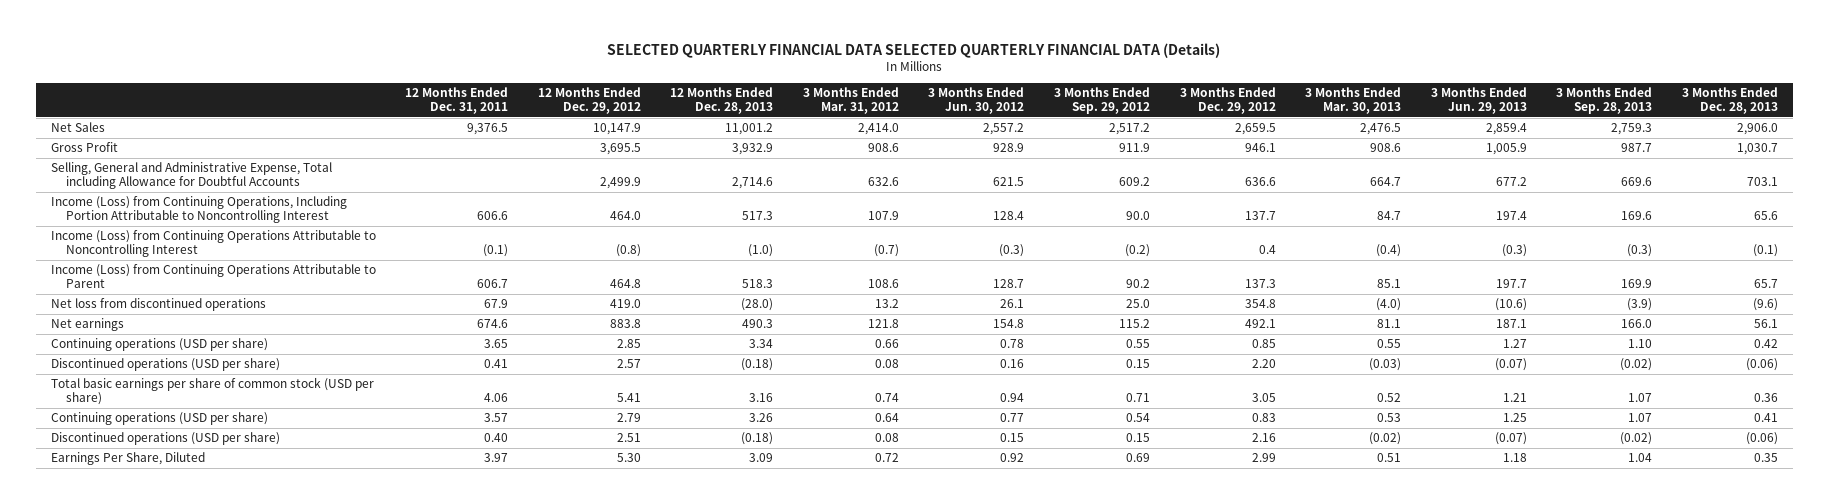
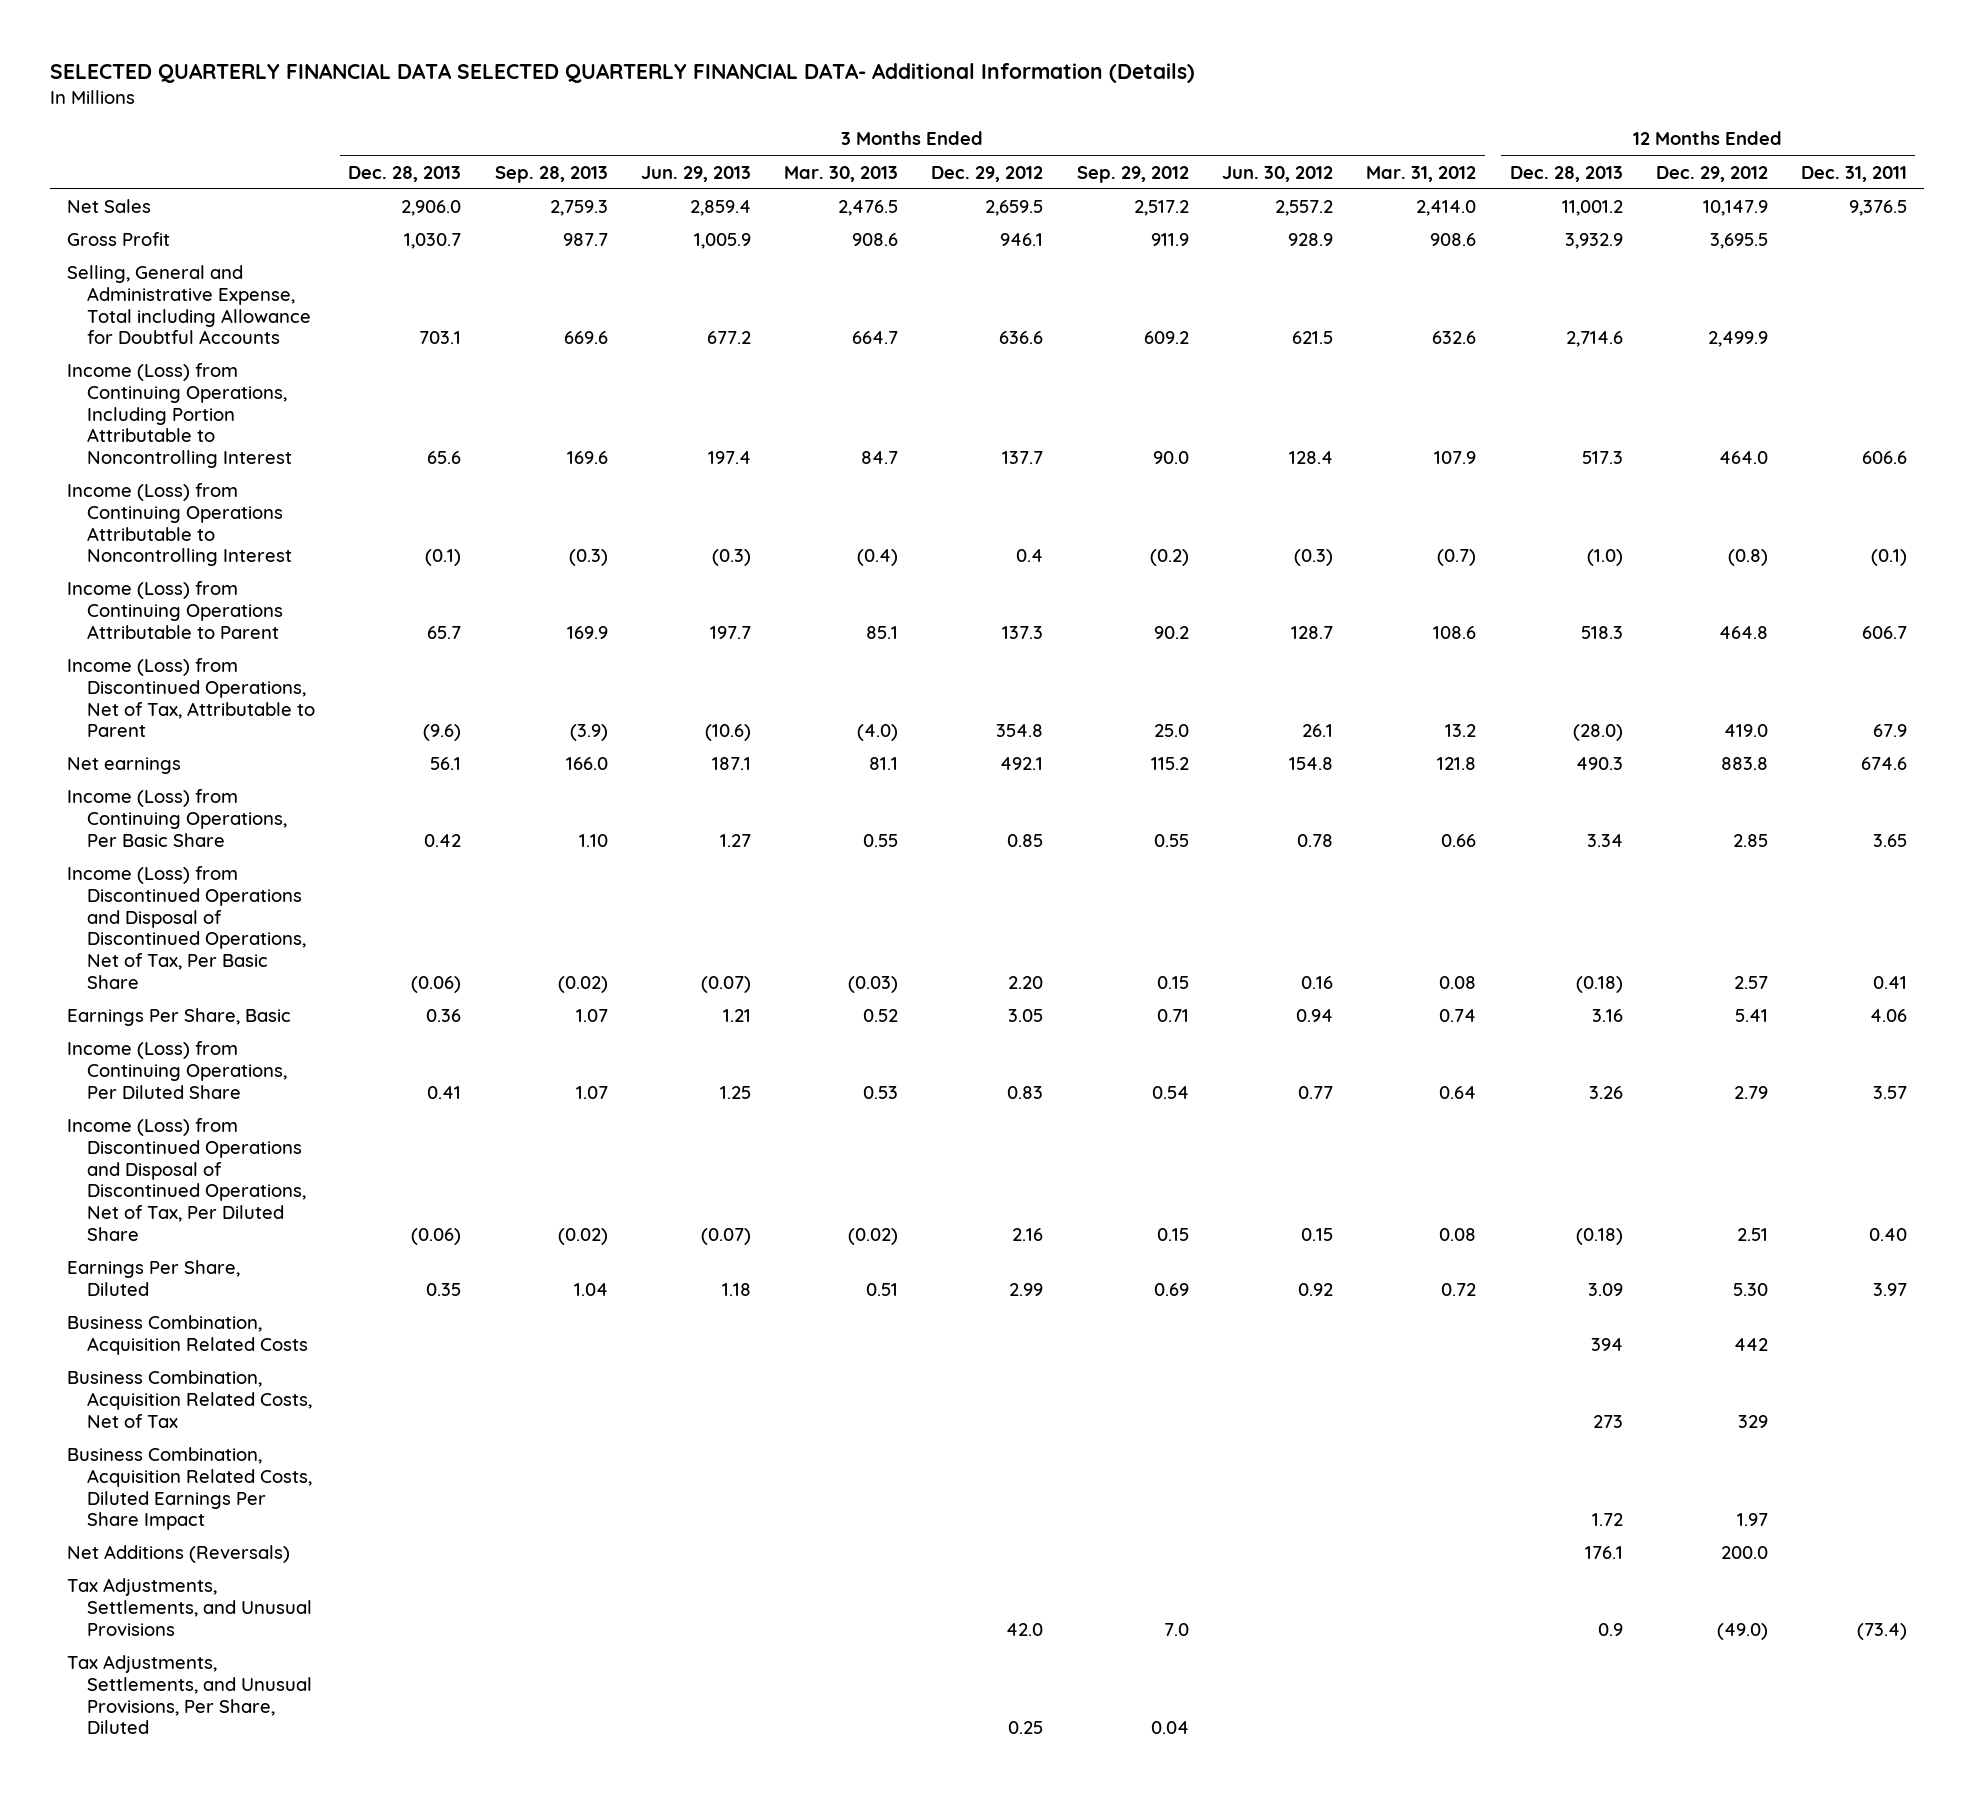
[607,42,1221,58] SELECTED QUARTERLY FINANCIAL DATA SELECTED QUARTERLY FINANCIAL DATA (Details) -> [50,62,1196,83] SELECTED QUARTERLY FINANCIAL DATA SELECTED QUARTERLY FINANCIAL DATA- Additional Information (Details)
[50,298,266,312] Net loss from discontinued operations -> [66,658,315,738] Income (Loss) from Discontinued Operations, Net of Tax, Attributable to Parent
[50,338,268,352] Continuing operations (USD per share) -> [66,789,287,847] Income (Loss) from Continuing Operations, Per Basic Share
[50,358,280,372] Discontinued operations (USD per share) -> [66,866,306,989] Income (Loss) from Discontinued Operations and Disposal of Discontinued Operations, Net of Tax, Per Basic Share
[50,377,374,406] Total basic earnings per share of common stock (USD per share) -> [66,1008,291,1027] Earnings Per Share, Basic
[50,412,268,426] Continuing operations (USD per share) -> [66,1041,287,1099] Income (Loss) from Continuing Operations, Per Diluted Share
[50,432,280,446] Discontinued operations (USD per share) -> [66,1118,306,1241] Income (Loss) from Discontinued Operations and Disposal of Discontinued Operations, Net of Tax, Per Diluted Share
none -> [66,1315,308,1355] Business Combination, Acquisition Related Costs
none -> [66,1370,312,1428] Business Combination, Acquisition Related Costs, Net of Tax
none -> [66,1447,312,1531] Business Combination, Acquisition Related Costs, Diluted Earnings Per Share Impact
none -> [66,1545,290,1564] Net Additions (Reversals)
none -> [66,1578,312,1636] Tax Adjustments, Settlements, and Unusual Provisions
none -> [66,1655,312,1735] Tax Adjustments, Settlements, and Unusual Provisions, Per Share, Diluted

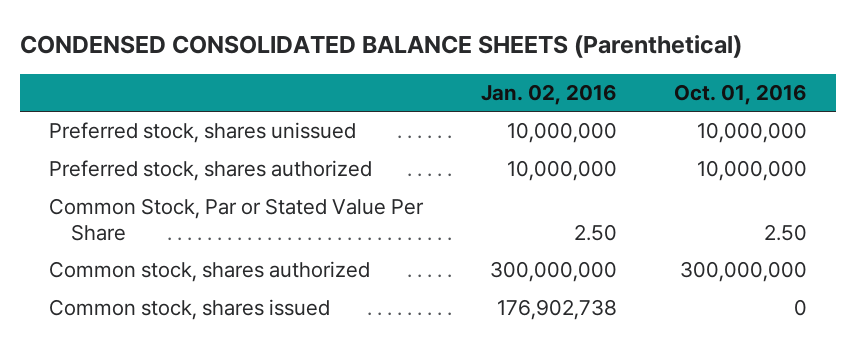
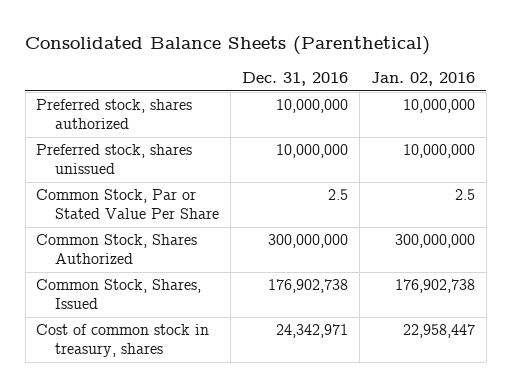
[20,34,743,58] CONDENSED CONSOLIDATED BALANCE SHEETS (Parenthetical) -> [25,35,431,55] Consolidated Balance Sheets (Parenthetical)
[674,83,808,105] Oct. 01, 2016 -> none
none -> [242,71,349,86] Dec. 31, 2016
[49,122,357,144] Preferred stock, shares unissued -> [36,144,193,174] Preferred stock, shares unissued
[573,223,617,241] 2.50 -> [454,189,475,201] 2.5
[49,261,371,283] Common stock, shares authorized -> [36,234,198,264] Common Stock, Shares Authorized
[49,299,331,321] Common stock, shares issued -> [36,279,202,309] Common Stock, Shares, Issued
none -> [36,324,210,357] Cost of common stock in treasury, shares

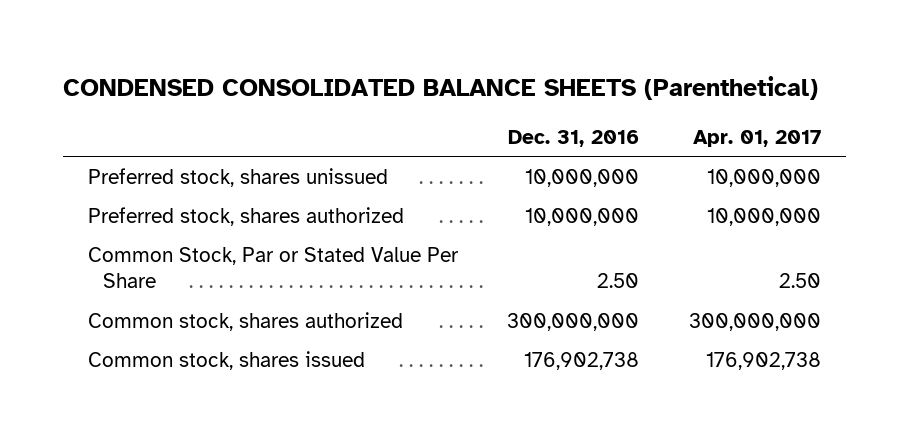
[25,35,431,55] Consolidated Balance Sheets (Parenthetical) -> [63,75,819,100] CONDENSED CONSOLIDATED BALANCE SHEETS (Parenthetical)
[370,71,475,86] Jan. 02, 2016 -> none
none -> [692,129,821,147] Apr. 01, 2017
[36,324,210,357] Cost of common stock in treasury, shares -> none
[36,99,193,129] Preferred stock, shares authorized -> [87,206,404,226] Preferred stock, shares authorized
[328,189,349,201] 2.5 -> [597,273,640,289] 2.50
[36,234,198,264] Common Stock, Shares Authorized -> [87,311,403,331] Common stock, shares authorized
[36,279,202,309] Common Stock, Shares, Issued -> [87,350,365,370] Common stock, shares issued

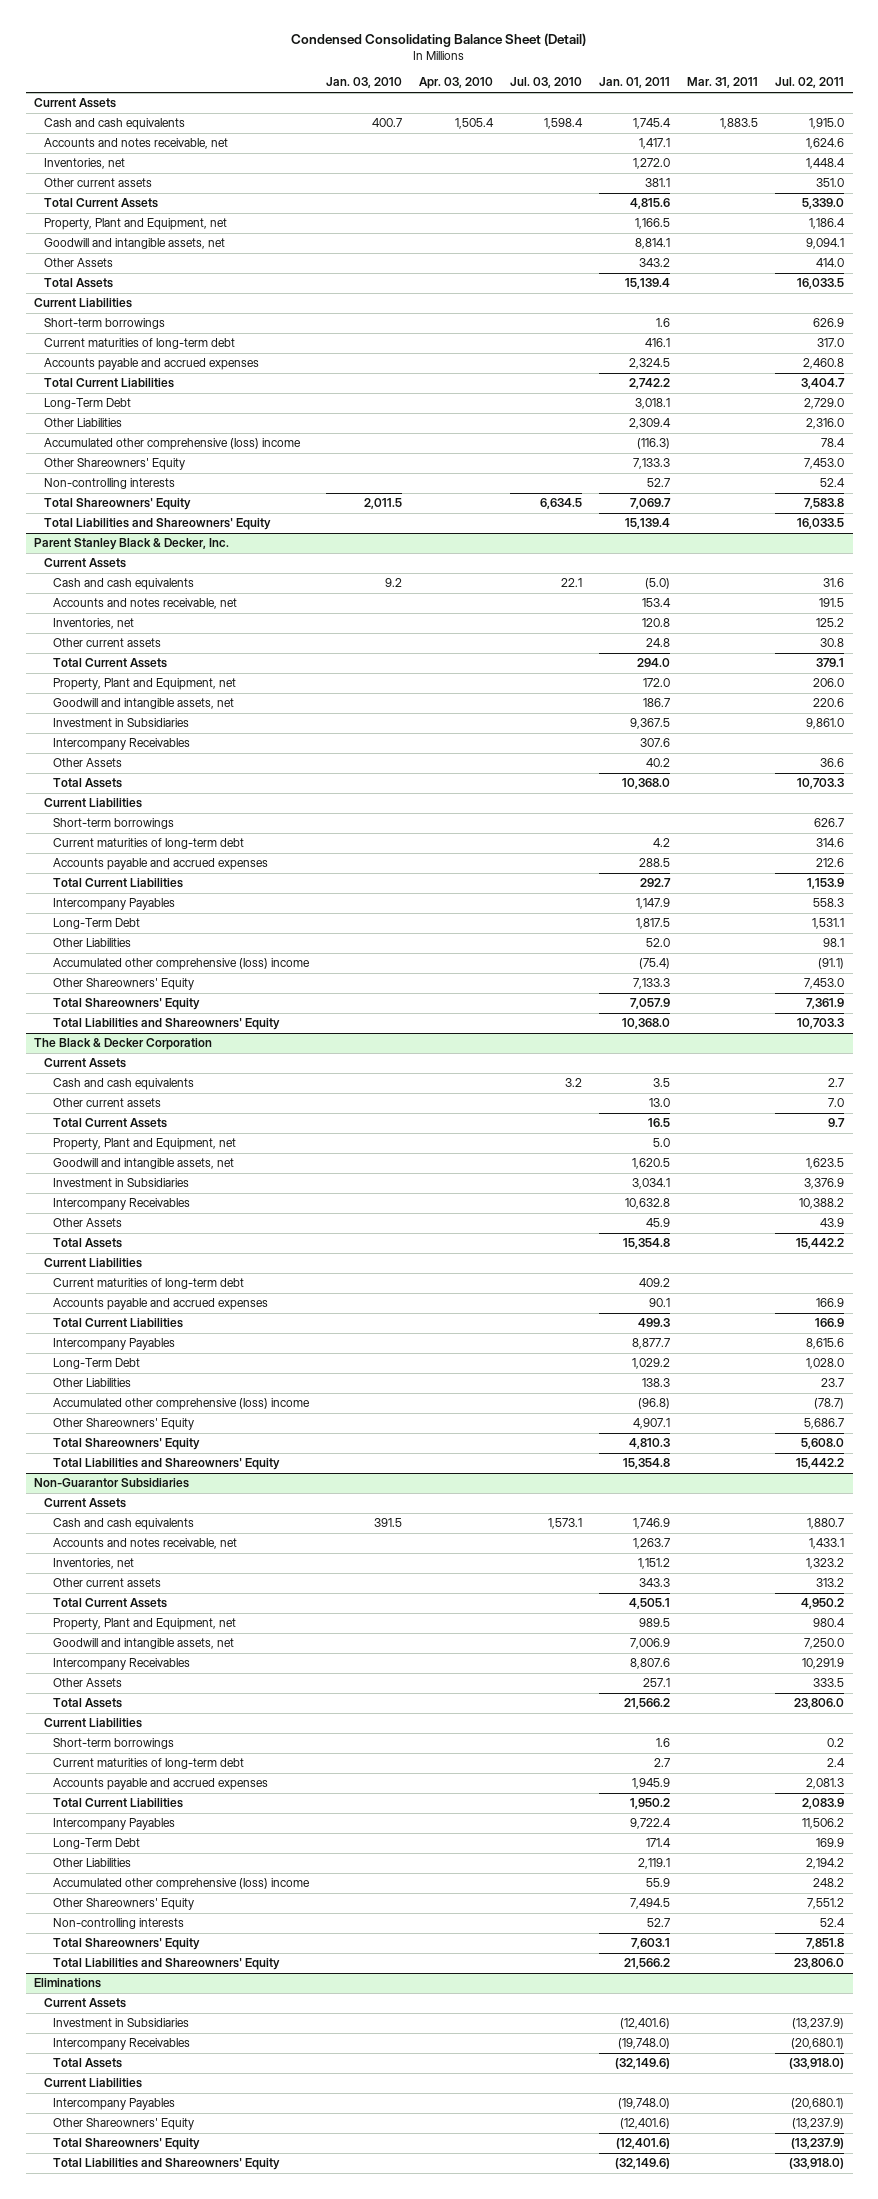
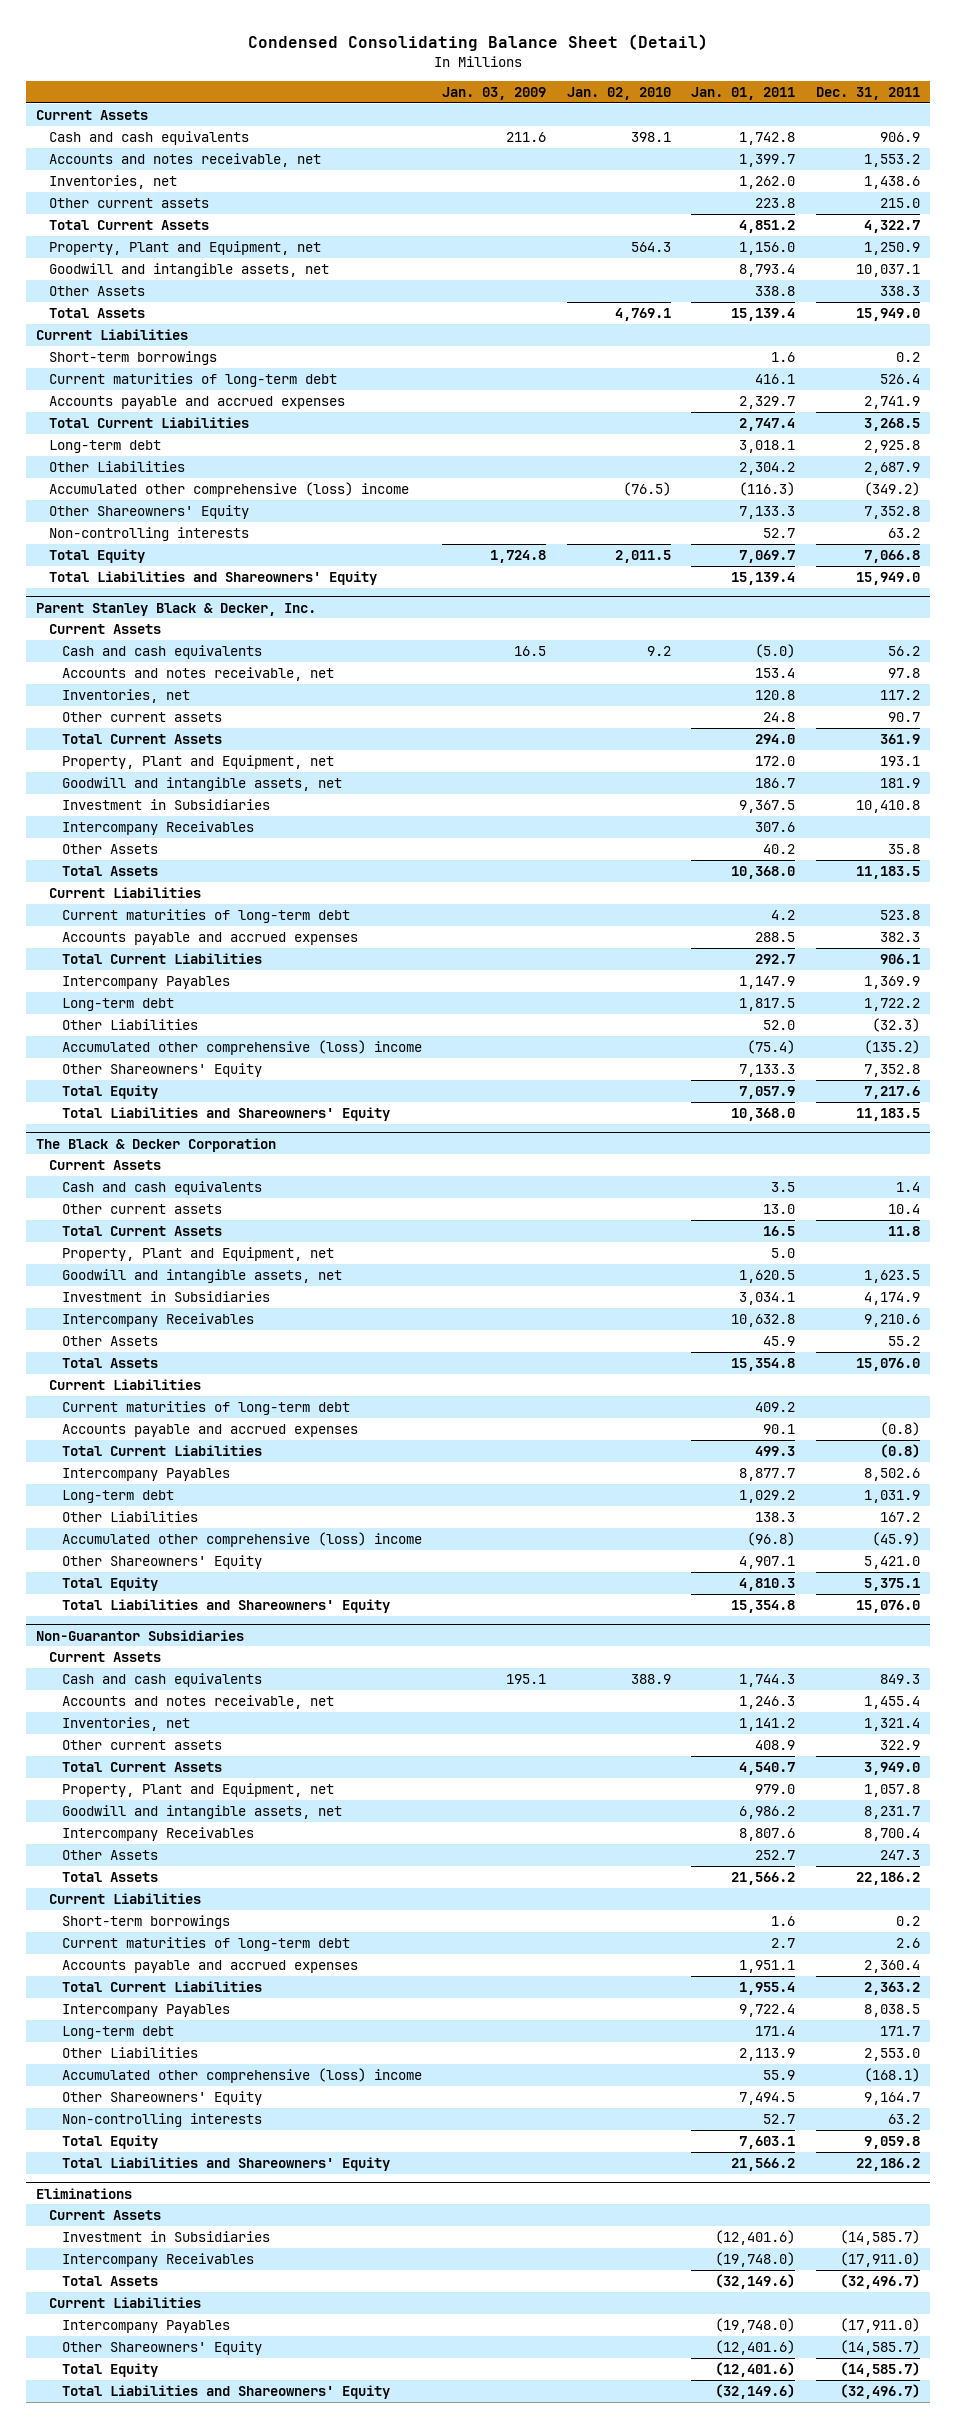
[326,77,403,89] Jan. 03, 2010 -> none
[419,77,494,90] Apr. 03, 2010 -> none
[510,77,583,89] Jul. 03, 2010 -> none
[687,77,759,89] Mar. 31, 2011 -> none
[775,77,845,89] Jul. 02, 2011 -> none
none -> [442,87,547,101] Jan. 03, 2009
none -> [566,87,671,101] Jan. 02, 2010
none -> [815,87,920,101] Dec. 31, 2011
[633,118,672,130] 1,745.4 -> [739,131,796,145] 1,742.8
[639,138,671,150] 1,417.1 -> [739,153,796,167] 1,399.7
[633,158,671,170] 1,272.0 -> [739,175,796,189] 1,262.0
[645,178,671,188] 381.1 -> [755,197,796,208] 223.8
[630,198,671,210] 4,815.6 -> [739,219,796,233] 4,851.2
[635,218,671,230] 1,166.5 -> [739,241,796,255] 1,156.0
[635,238,671,250] 8,814.1 -> [739,263,796,277] 8,793.4
[639,258,671,268] 343.2 -> [755,285,796,296] 338.8
[629,358,671,370] 2,324.5 -> [739,395,796,409] 2,329.7
[629,378,671,390] 2,742.2 -> [739,417,796,431] 2,747.4
[43,398,131,410] Long-Term Debt -> [49,439,162,453] Long-term debt
[629,418,672,430] 2,309.4 -> [739,461,796,475] 2,304.2
[43,498,191,511] Total Shareowners' Equity -> [49,548,146,563] Total Equity
[53,818,175,830] Short-term borrowings -> none
[53,918,141,930] Long-Term Debt -> [62,997,175,1011] Long-term debt
[53,998,201,1011] Total Shareowners' Equity -> [62,1084,159,1099] Total Equity
[53,1358,141,1370] Long-Term Debt -> [62,1489,175,1503] Long-term debt
[53,1438,201,1451] Total Shareowners' Equity -> [62,1576,159,1591] Total Equity
[633,1518,671,1530] 1,746.9 -> [739,1673,796,1687] 1,744.3
[633,1538,671,1550] 1,263.7 -> [739,1695,796,1709] 1,246.3
[638,1558,671,1570] 1,151.2 -> [739,1717,796,1731] 1,141.2
[639,1578,671,1588] 343.3 -> [755,1739,796,1750] 408.9
[629,1598,671,1610] 4,505.1 -> [739,1761,796,1775] 4,540.7
[639,1618,671,1628] 989.5 -> [755,1783,796,1794] 979.0
[630,1638,671,1650] 7,006.9 -> [739,1805,796,1819] 6,986.2
[643,1678,671,1688] 257.1 -> [755,1849,796,1860] 252.7
[632,1778,671,1790] 1,945.9 -> [739,1959,796,1973] 1,951.1
[630,1798,671,1810] 1,950.2 -> [739,1981,796,1995] 1,955.4
[53,1838,141,1850] Long-Term Debt -> [62,2025,175,2039] Long-term debt
[638,1858,671,1870] 2,119.1 -> [739,2047,796,2061] 2,113.9
[53,1938,201,1951] Total Shareowners' Equity -> [62,2134,159,2149] Total Equity
[53,2138,201,2151] Total Shareowners' Equity -> [62,2362,159,2377] Total Equity

